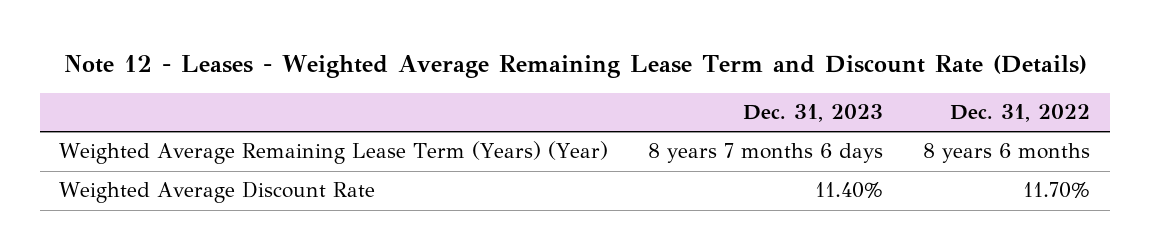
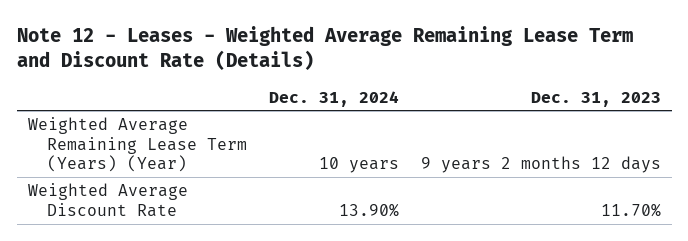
[949,104,1090,123] Dec. 31, 2022 -> none
none -> [269,90,400,107] Dec. 31, 2024
[648,143,884,164] 8 years 7 months 6 days -> [420,156,661,174] 9 years 2 months 12 days
[815,182,884,199] 11.40% -> [600,202,661,217] 11.70%

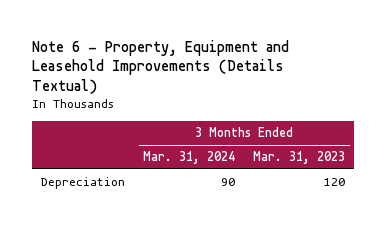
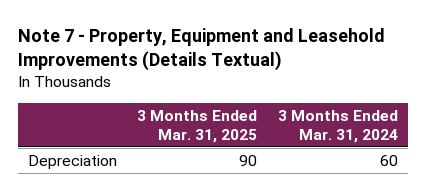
[31,39,289,95] Note 6 - Property, Equipment and Leasehold Improvements (Details Textual) -> [17,28,385,72] Note 7 - Property, Equipment and Leasehold Improvements (Details Textual)
[253,151,346,165] 3 Months Ended Mar. 31, 2023 -> none
none -> [137,110,258,143] 3 Months Ended Mar. 31, 2025
[221,178,236,187] 90 -> [379,155,398,167] 60

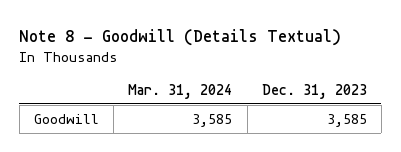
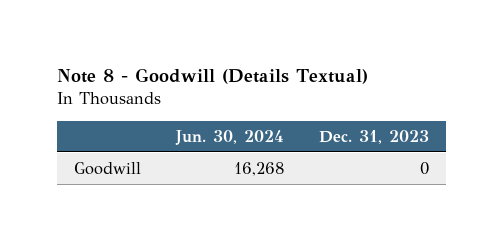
[128,83,233,99] Mar. 31, 2024 -> none
none -> [175,129,285,145] Jun. 30, 2024
[326,113,367,127] 3,585 -> [420,162,430,176] 0

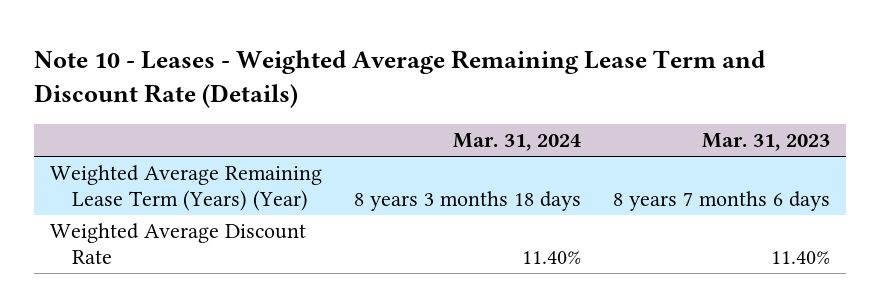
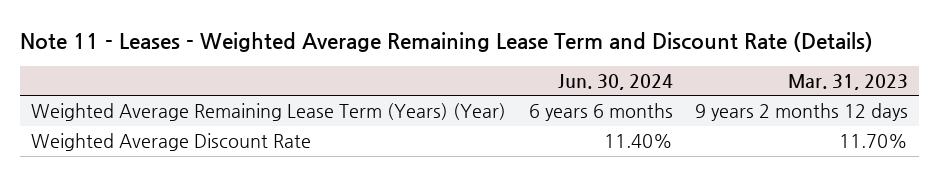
[33,49,766,109] Note 10 - Leases - Weighted Average Remaining Lease Term and Discount Rate (Details) -> [20,31,874,52] Note 11 - Leases - Weighted Average Remaining Lease Term and Discount Rate (Details)
[453,133,582,152] Mar. 31, 2024 -> none
none -> [557,73,673,90] Jun. 30, 2024
[613,191,831,212] 8 years 7 months 6 days -> [694,103,908,122] 9 years 2 months 12 days
[771,251,831,265] 11.40% -> [838,134,908,149] 11.70%

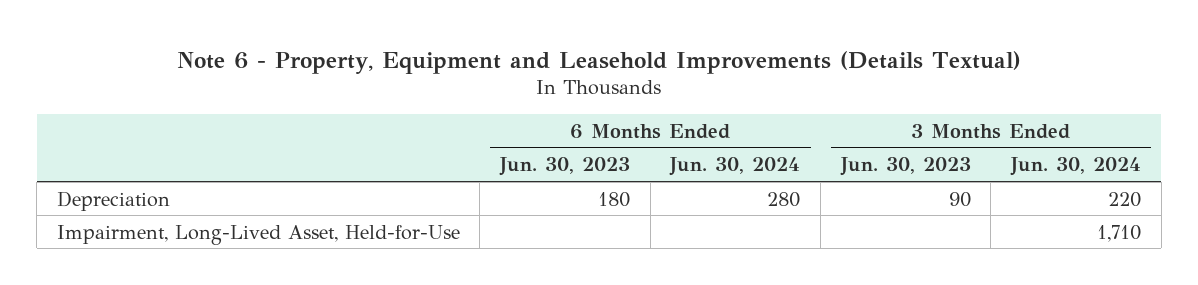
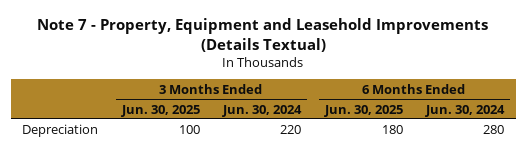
[176,50,1021,74] Note 6 - Property, Equipment and Leasehold Improvements (Details Textual) -> [37,18,489,52] Note 7 - Property, Equipment and Leasehold Improvements (Details Textual)
[499,157,631,177] Jun. 30, 2023 -> none
[839,157,971,177] Jun. 30, 2023 -> none
none -> [120,104,200,117] Jun. 30, 2025
none -> [323,104,403,117] Jun. 30, 2025
[56,224,460,245] Impairment, Long-Lived Asset, Held-for-Use -> none

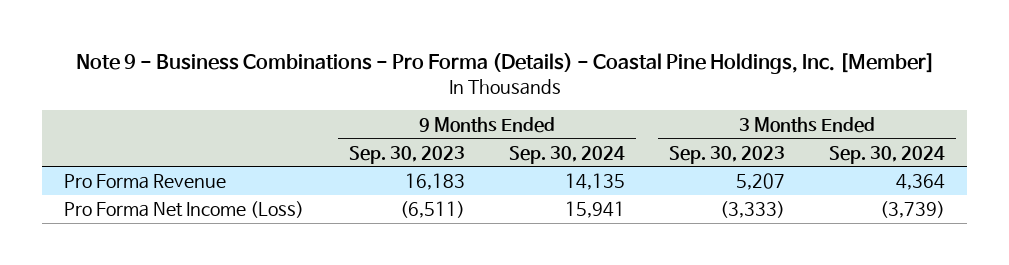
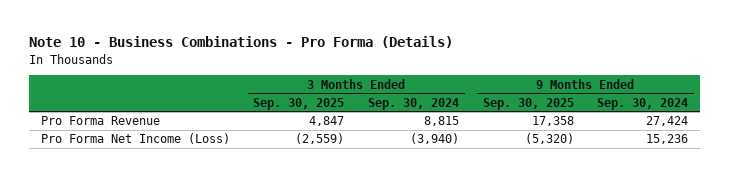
[75,53,935,75] Note 9 - Business Combinations - Pro Forma (Details) - Coastal Pine Holdings, Inc. [Member] -> [29,36,454,49] Note 10 - Business Combinations - Pro Forma (Details)
[348,145,465,164] Sep. 30, 2023 -> none
[668,145,785,164] Sep. 30, 2023 -> none
none -> [253,97,345,110] Sep. 30, 2025
none -> [482,97,574,110] Sep. 30, 2025
[564,173,625,191] 14,135 -> [646,116,689,127] 27,424
[895,174,945,191] 4,364 -> [424,116,460,127] 8,815
[564,201,625,219] 15,941 -> [646,134,689,145] 15,236
[879,201,945,219] (3,739) -> [410,133,460,145] (3,940)

